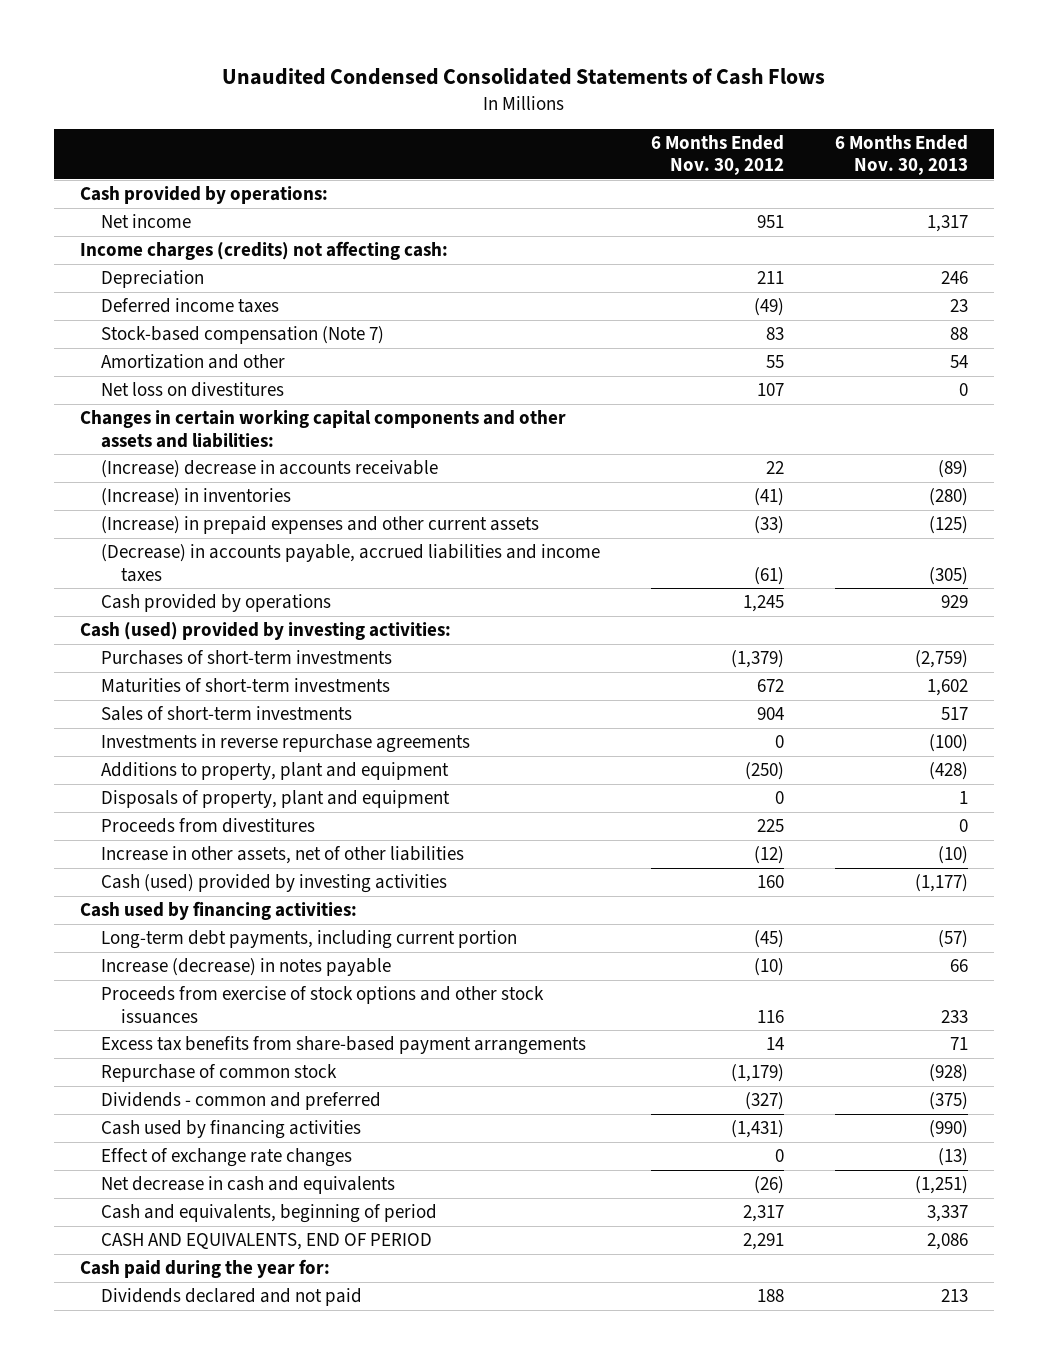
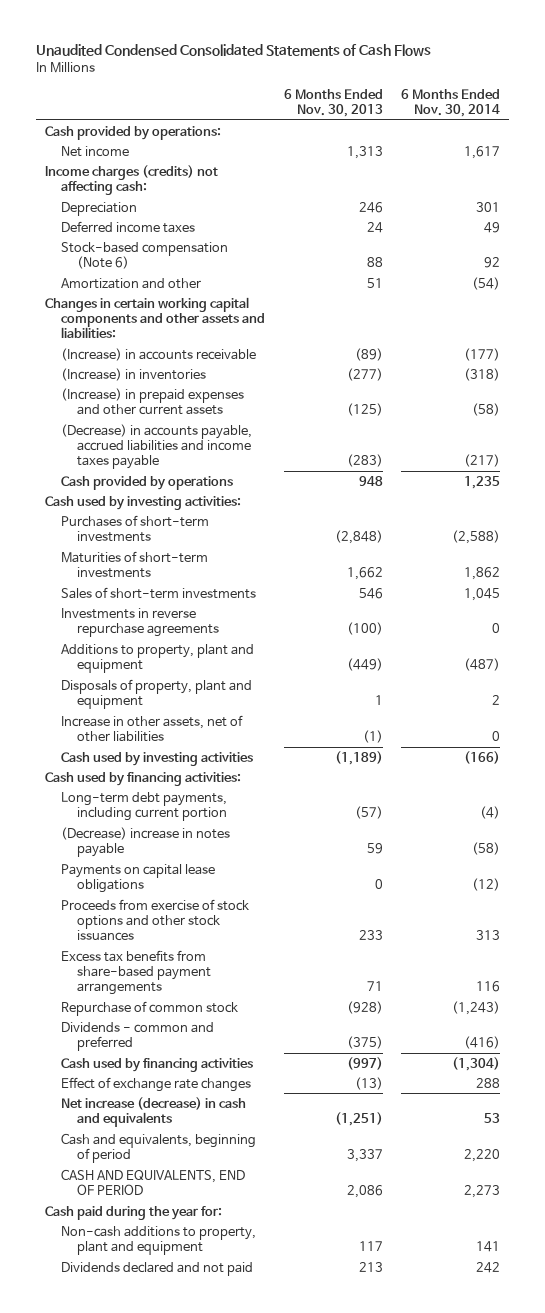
[650,134,784,176] 6 Months Ended Nov. 30, 2012 -> none
none -> [400,88,500,117] 6 Months Ended Nov. 30, 2014
[927,215,969,233] 1,317 -> [346,145,383,159] 1,313
[100,382,284,398] Net loss on divestitures -> none
[950,299,969,313] 23 -> [366,221,383,233] 24
[100,326,384,345] Stock-based compensation (Note 7) -> [61,241,229,269] Stock-based compensation (Note 6)
[950,355,969,369] 54 -> [366,277,383,288] 51
[100,460,438,479] (Increase) decrease in accounts receivable -> [61,347,257,361] (Increase) in accounts receivable
[929,488,969,507] (280) -> [346,367,383,381] (277)
[100,544,600,582] (Decrease) in accounts payable, accrued liabilities and income taxes -> [61,423,253,469] (Decrease) in accounts payable, accrued liabilities and income taxes payable
[929,566,969,585] (305) -> [346,453,383,467] (283)
[941,595,969,609] 929 -> [358,475,383,486] 948
[80,622,452,641] Cash (used) provided by investing activities: -> [45,495,242,510] Cash used by investing activities:
[915,650,969,669] (2,759) -> [334,529,383,544] (2,848)
[927,679,969,697] 1,602 -> [346,566,383,580] 1,662
[941,707,969,721] 517 -> [358,587,383,599] 546
[929,762,969,781] (428) -> [346,657,383,671] (449)
[100,818,315,834] Proceeds from divestitures -> none
[938,846,969,865] (10) -> [362,729,383,743] (1)
[100,874,447,894] Cash (used) provided by investing activities -> [61,751,254,766] Cash used by investing activities
[915,874,969,893] (1,177) -> [334,750,383,765] (1,189)
[100,958,391,977] Increase (decrease) in notes payable -> [61,826,231,857] (Decrease) increase in notes payable
[950,959,969,973] 66 -> [366,842,383,854] 59
none -> [61,863,216,893] Payments on capital lease obligations
[929,1120,969,1139] (990) -> [346,1056,383,1070] (997)
[100,1176,395,1195] Net decrease in cash and equivalents -> [61,1096,247,1127] Net increase (decrease) in cash and equivalents
none -> [61,1225,257,1255] Non-cash additions to property, plant and equipment

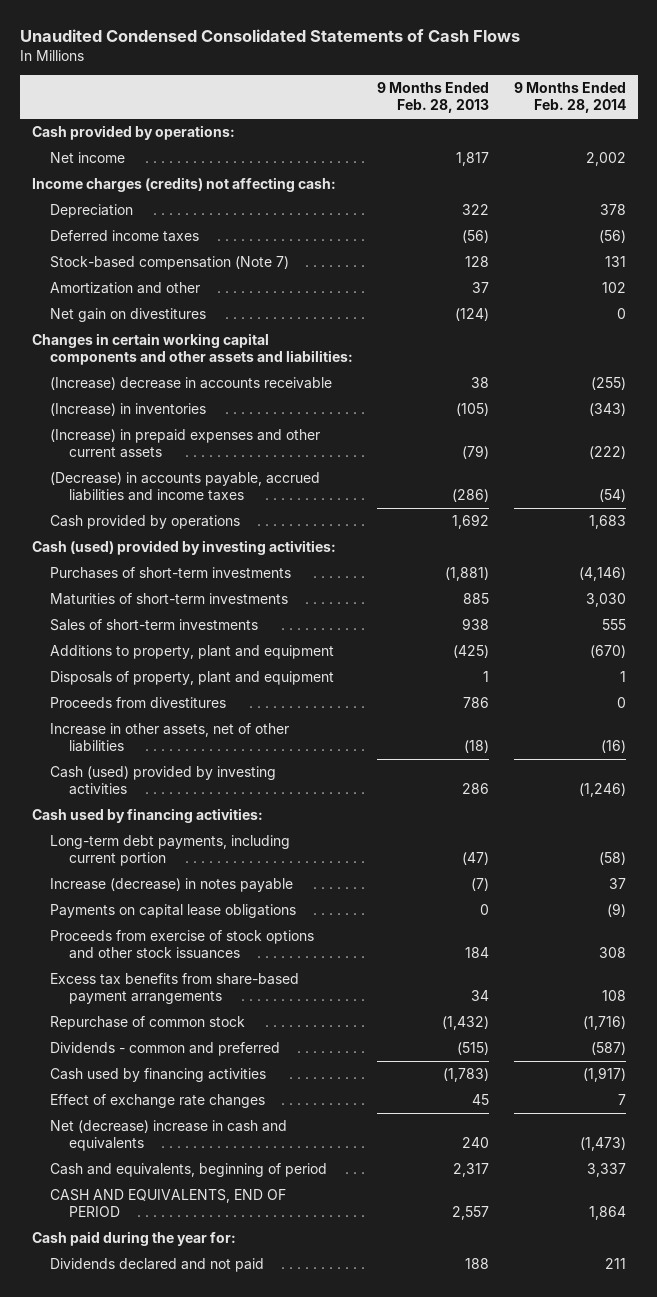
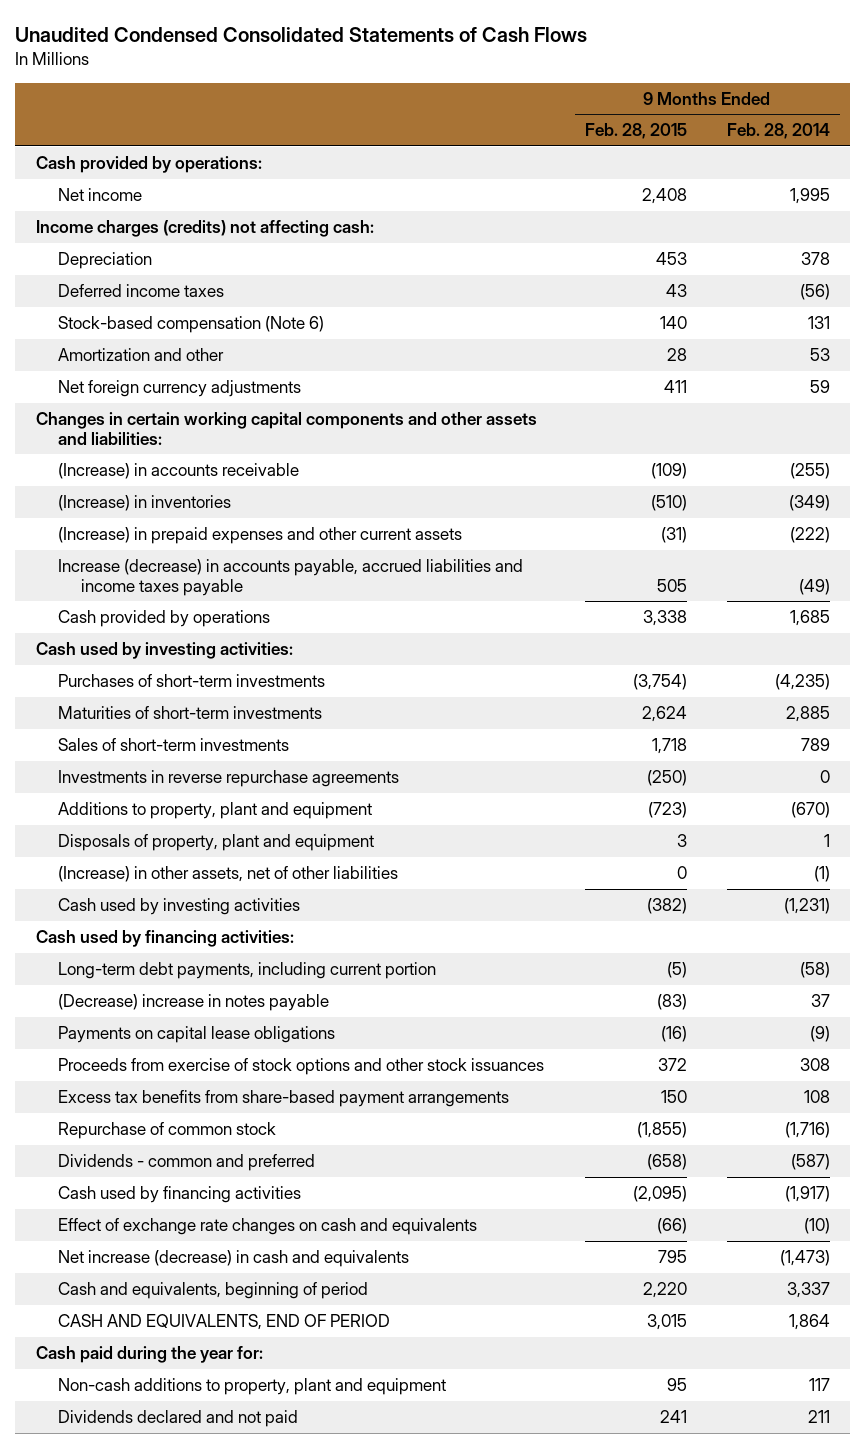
[377,82,490,114] 9 Months Ended Feb. 28, 2013 -> none
none -> [584,123,687,140] Feb. 28, 2015
[585,152,626,167] 2,002 -> [789,188,830,205] 1,995
[50,308,207,323] Net gain on divestitures -> none
[50,256,290,271] Stock-based compensation (Note 7) -> [58,316,325,334] Stock-based compensation (Note 6)
[601,282,626,294] 102 -> [809,348,830,362] 53
none -> [58,380,302,398] Net foreign currency adjustments
[50,377,333,391] (Increase) decrease in accounts receivable -> [58,463,300,480] (Increase) in accounts receivable
[588,403,626,417] (343) -> [788,495,830,512] (349)
[50,472,321,502] (Decrease) in accounts payable, accrued liabilities and income taxes -> [58,559,524,596] Increase (decrease) in accounts payable, accrued liabilities and income taxes payable
[598,489,626,503] (54) -> [798,578,830,595] (49)
[588,515,626,530] 1,683 -> [789,610,830,627] 1,685
[31,540,336,556] Cash (used) provided by investing activities: -> [35,642,293,660] Cash used by investing activities:
[578,567,626,582] (4,146) -> [774,674,830,691] (4,235)
[585,593,626,608] 3,030 -> [785,706,830,723] 2,885
[601,619,626,631] 555 -> [800,738,830,752] 789
none -> [58,770,400,788] Investments in reverse repurchase agreements
[50,697,227,709] Proceeds from divestitures -> none
[50,723,290,753] Increase in other assets, net of other liabilities -> [58,866,399,883] (Increase) in other assets, net of other liabilities
[600,740,626,754] (16) -> [813,866,830,883] (1)
[50,766,277,796] Cash (used) provided by investing activities -> [58,898,301,916] Cash used by investing activities
[578,783,626,798] (1,246) -> [783,898,830,915] (1,231)
[50,878,294,893] Increase (decrease) in notes payable -> [58,994,330,1012] (Decrease) increase in notes payable
[50,1094,266,1109] Effect of exchange rate changes -> [58,1218,478,1236] Effect of exchange rate changes on cash and equivalents
[617,1094,626,1106] 7 -> [803,1218,830,1235] (10)
[50,1120,288,1152] Net (decrease) increase in cash and equivalents -> [58,1250,410,1268] Net increase (decrease) in cash and equivalents
none -> [58,1378,447,1396] Non-cash additions to property, plant and equipment

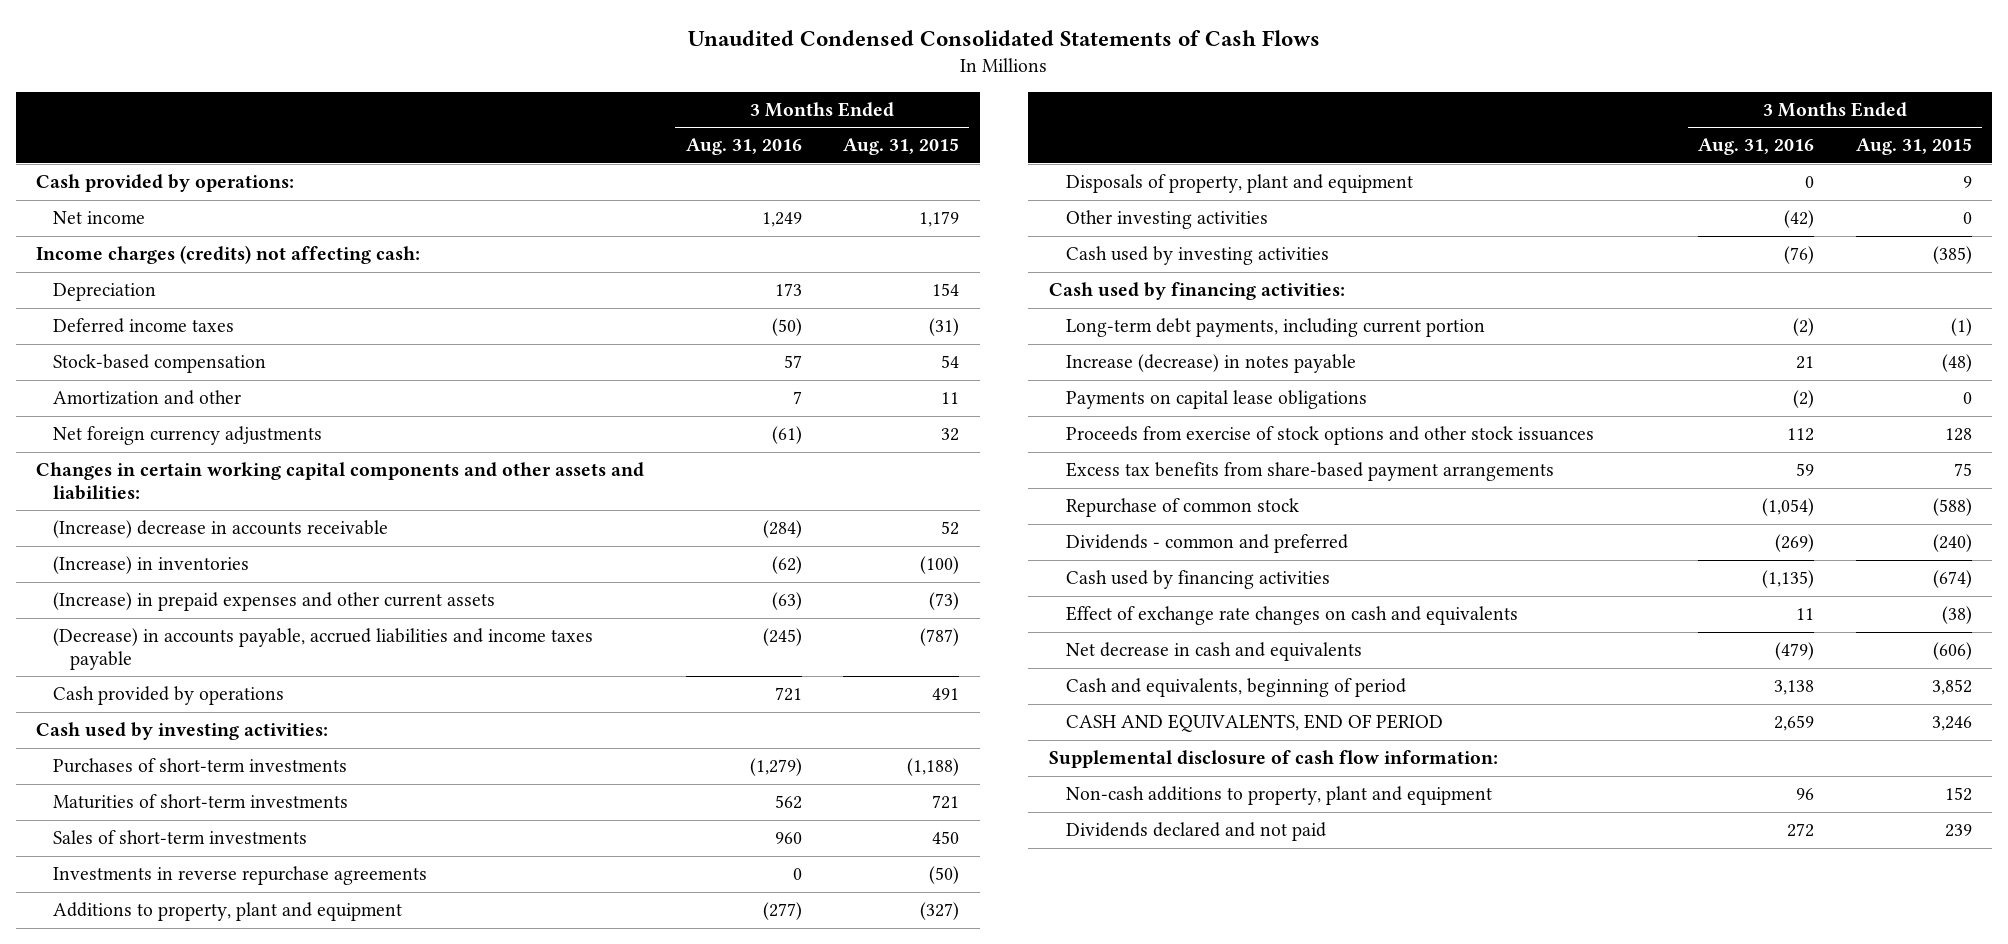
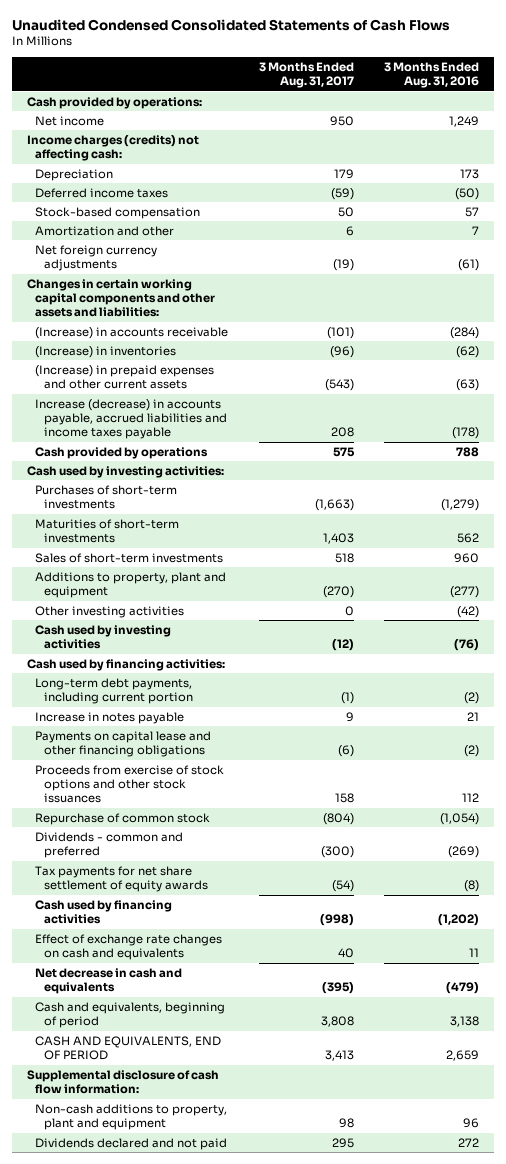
[843,138,960,156] Aug. 31, 2015 -> none
none -> [258,61,354,89] 3 Months Ended Aug. 31, 2017
[53,520,389,539] (Increase) decrease in accounts receivable -> [35,326,229,339] (Increase) in accounts receivable
[53,628,594,670] (Decrease) in accounts payable, accrued liabilities and income taxes payable -> [35,398,227,440] Increase (decrease) in accounts payable, accrued liabilities and income taxes payable
[762,628,802,647] (245) -> [451,427,479,440] (178)
[774,687,802,702] 721 -> [455,446,479,457] 788
[53,866,428,886] Investments in reverse repurchase agreements -> none
[1065,174,1413,194] Disposals of property, plant and equipment -> none
[1065,354,1356,374] Increase (decrease) in notes payable -> [35,711,185,724] Increase in notes payable
[1065,390,1367,410] Payments on capital lease obligations -> [35,730,212,758] Payments on capital lease and other financing obligations
[1065,462,1554,482] Excess tax benefits from share-based payment arrangements -> none
none -> [35,865,208,893] Tax payments for net share settlement of equity awards
[1762,570,1815,589] (1,135) -> [437,914,479,927] (1,202)

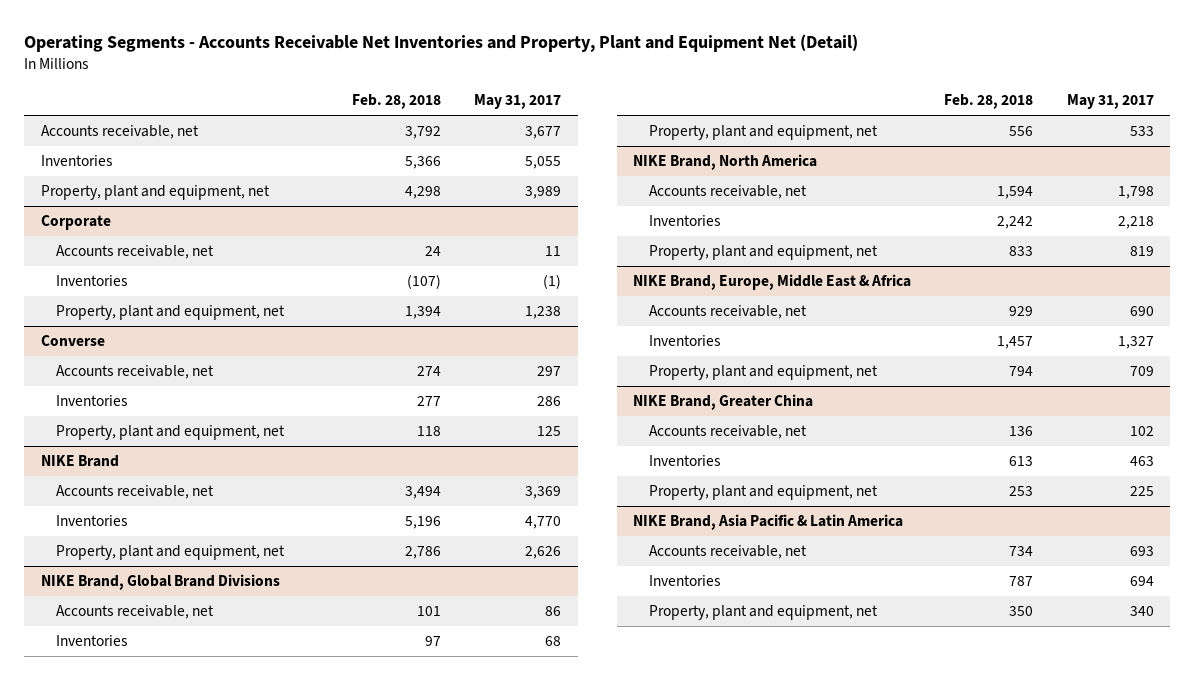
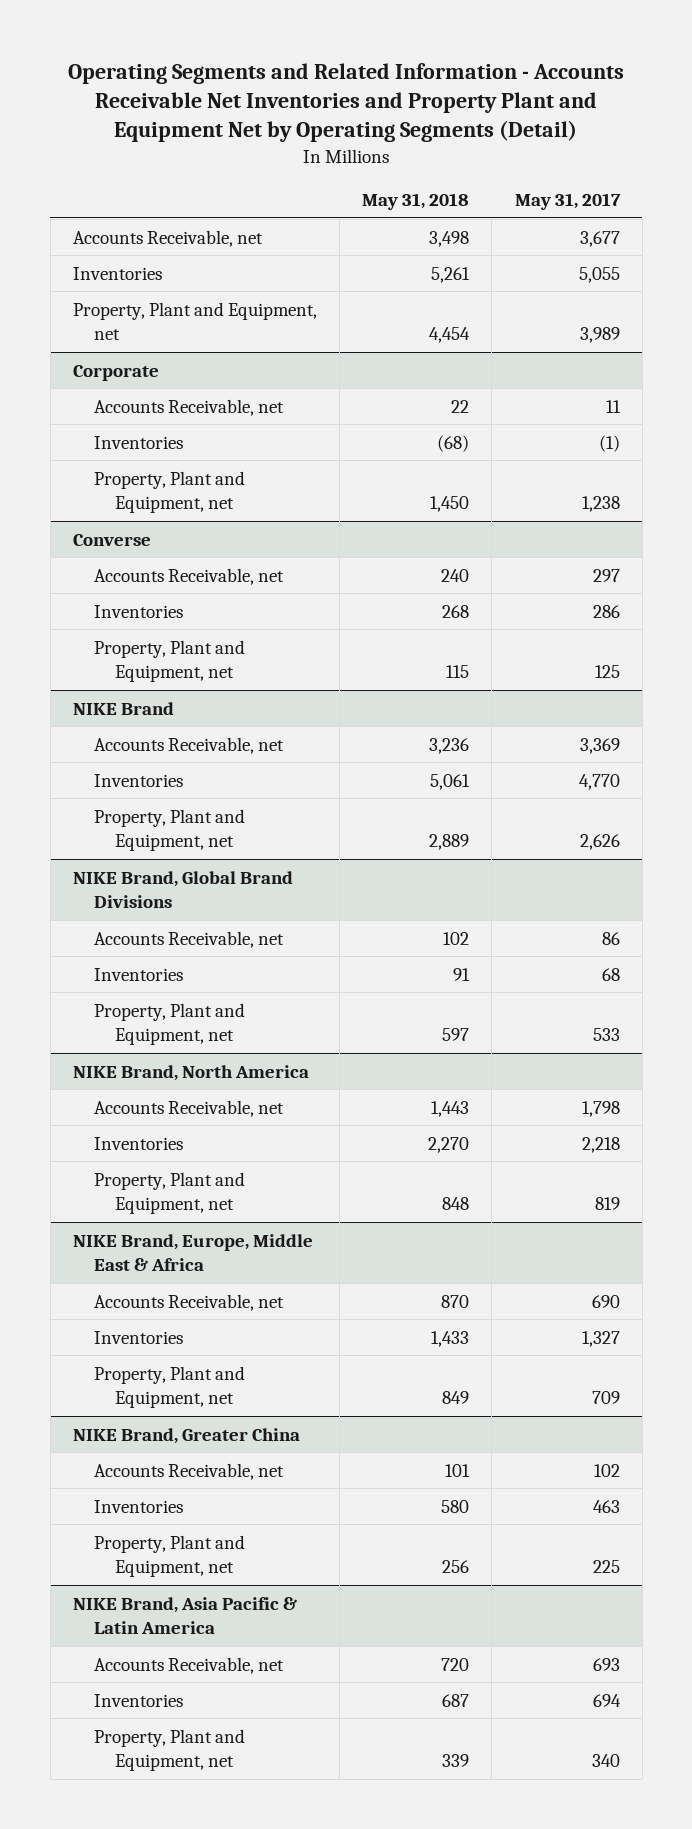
[24,34,859,53] Operating Segments - Accounts Receivable Net Inventories and Property, Plant and Equipment Net (Detail) -> [68,63,625,143] Operating Segments and Related Information - Accounts Receivable Net Inventories and Property Plant and Equipment Net by Operating Segments (Detail)
[351,94,441,110] Feb. 28, 2018 -> none
none -> [362,193,470,211] May 31, 2018
[40,125,199,140] Accounts receivable, net -> [72,229,263,247] Accounts Receivable, net
[40,185,270,201] Property, plant and equipment, net -> [72,301,317,340] Property, Plant and Equipment, net
[56,245,215,260] Accounts receivable, net -> [93,398,284,416] Accounts Receivable, net
[56,305,286,321] Property, plant and equipment, net -> [93,470,245,513] Property, Plant and Equipment, net
[56,365,215,380] Accounts receivable, net -> [93,567,284,585] Accounts Receivable, net
[56,425,286,441] Property, plant and equipment, net -> [93,639,245,682] Property, Plant and Equipment, net
[56,485,215,500] Accounts receivable, net -> [93,736,284,754] Accounts Receivable, net
[56,545,286,561] Property, plant and equipment, net -> [93,808,245,851] Property, Plant and Equipment, net
[56,605,215,620] Accounts receivable, net -> [93,930,284,948] Accounts Receivable, net
[648,125,878,141] Property, plant and equipment, net -> [93,1002,245,1045] Property, Plant and Equipment, net
[648,185,807,200] Accounts receivable, net -> [93,1099,284,1117] Accounts Receivable, net
[648,245,878,261] Property, plant and equipment, net -> [93,1171,245,1214] Property, Plant and Equipment, net
[648,305,807,320] Accounts receivable, net -> [93,1293,284,1311] Accounts Receivable, net
[648,365,878,381] Property, plant and equipment, net -> [93,1365,245,1408] Property, Plant and Equipment, net
[648,425,807,440] Accounts receivable, net -> [93,1462,284,1480] Accounts Receivable, net
[648,485,878,501] Property, plant and equipment, net -> [93,1534,245,1577] Property, Plant and Equipment, net
[648,545,807,560] Accounts receivable, net -> [93,1656,284,1674] Accounts Receivable, net
[648,605,878,621] Property, plant and equipment, net -> [93,1728,245,1771] Property, Plant and Equipment, net

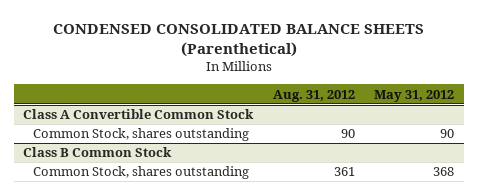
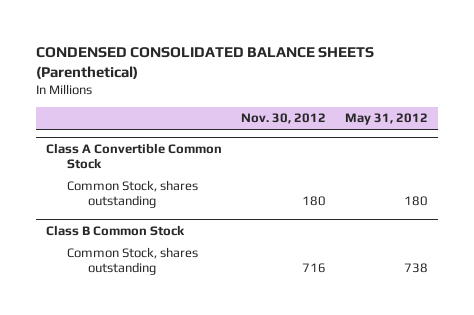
[272,89,355,102] Aug. 31, 2012 -> none
none -> [241,113,327,125] Nov. 30, 2012
[439,129,454,139] 90 -> [404,196,429,207] 180
[432,167,454,177] 368 -> [404,263,429,274] 738

